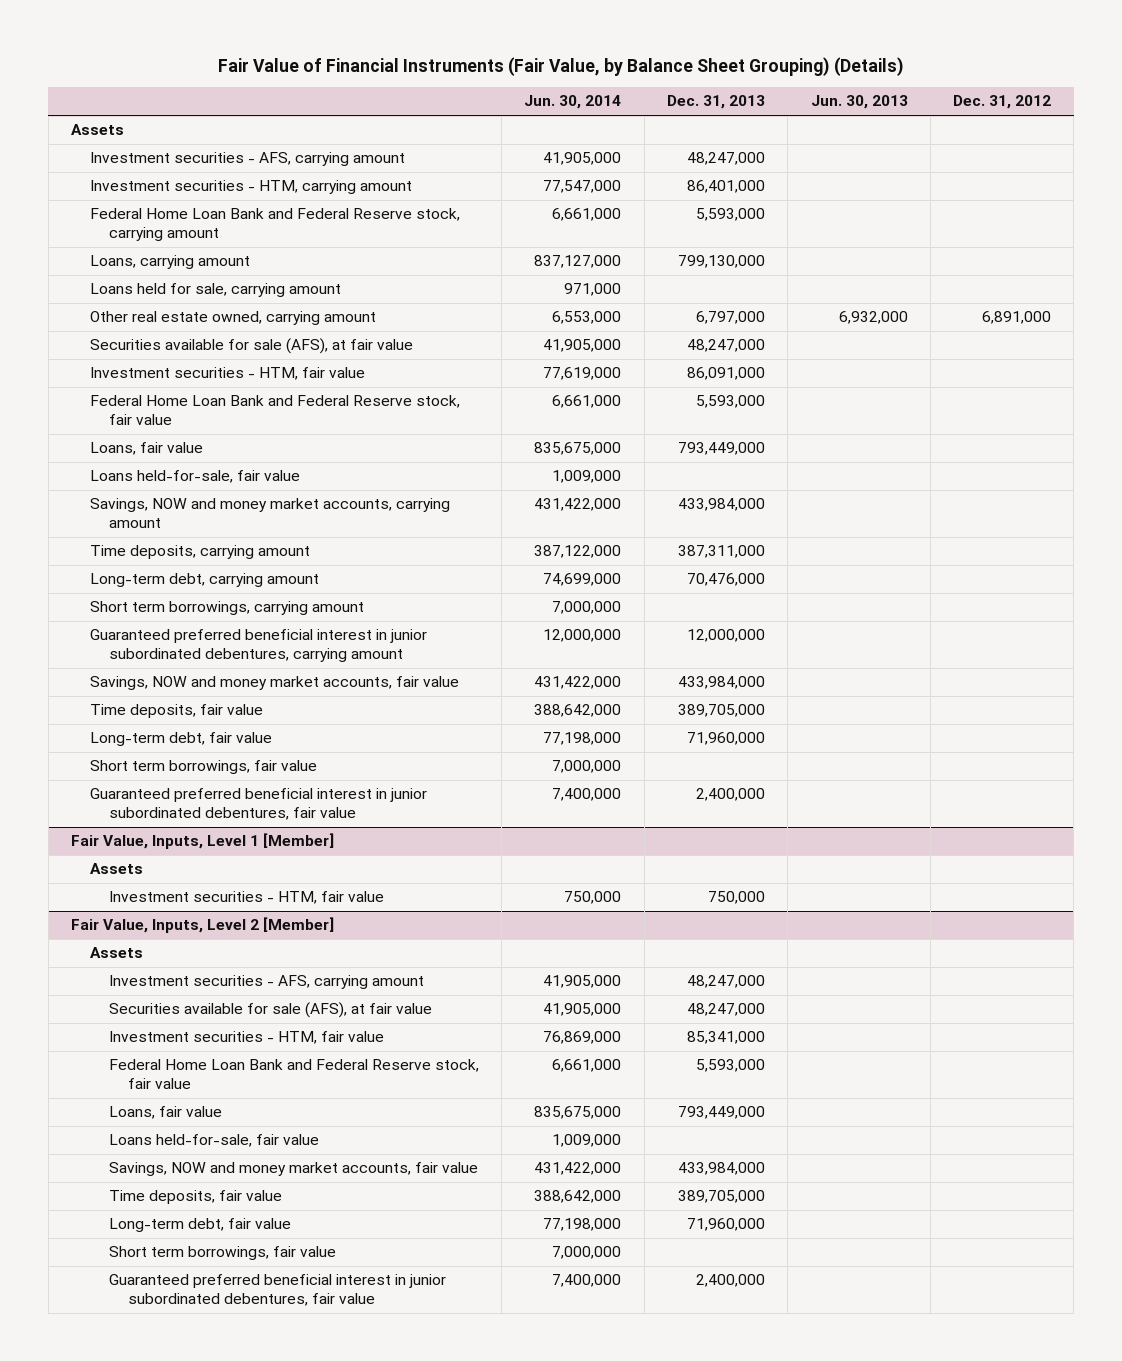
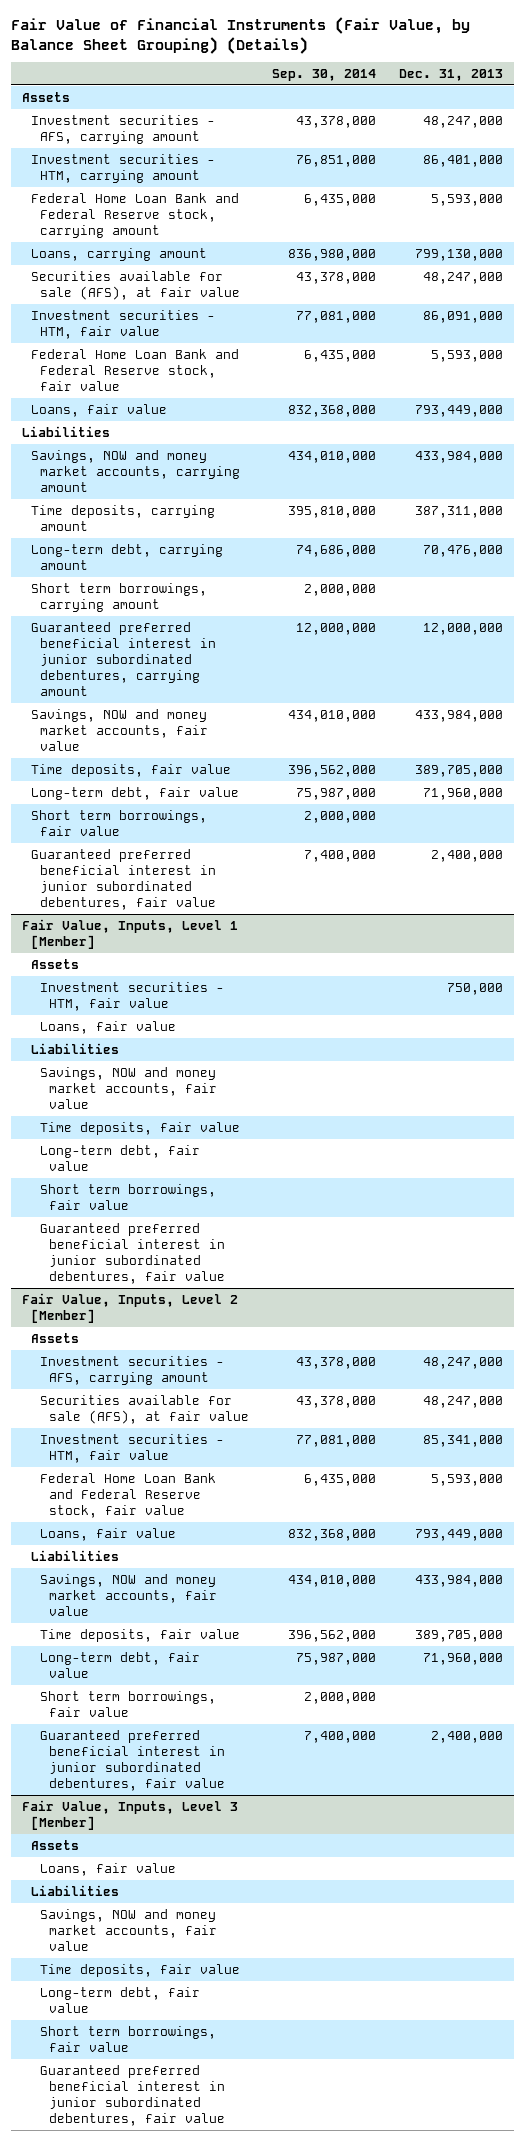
[524,95,622,110] Jun. 30, 2014 -> none
[810,95,908,110] Jun. 30, 2013 -> none
[953,95,1052,110] Dec. 31, 2012 -> none
none -> [271,68,376,81] Sep. 30, 2014
[89,283,341,298] Loans held for sale, carrying amount -> none
[89,311,376,326] Other real estate owned, carrying amount -> none
[89,470,300,484] Loans held-for-sale, fair value -> none
none -> [22,425,111,437] Liabilities
none -> [39,1020,176,1034] Loans, fair value
none -> [31,1042,120,1054] Liabilities
none -> [39,1066,217,1109] Savings, NOW and money market accounts, fair value
none -> [39,1121,240,1135] Time deposits, fair value
none -> [39,1144,200,1171] Long-term debt, fair value
none -> [39,1183,216,1210] Short term borrowings, fair value
none -> [39,1222,225,1285] Guaranteed preferred beneficial interest in junior subordinated debentures, fair value
[108,1134,319,1148] Loans held-for-sale, fair value -> none
none -> [31,1549,120,1561] Liabilities
none -> [22,1799,239,1830] Fair Value, Inputs, Level 3 [Member]
none -> [31,1839,80,1850] Assets
none -> [39,1862,176,1876] Loans, fair value
none -> [31,1884,120,1896] Liabilities
none -> [39,1908,217,1951] Savings, NOW and money market accounts, fair value
none -> [39,1963,240,1977] Time deposits, fair value
none -> [39,1986,200,2013] Long-term debt, fair value
none -> [39,2025,216,2052] Short term borrowings, fair value
none -> [39,2064,225,2127] Guaranteed preferred beneficial interest in junior subordinated debentures, fair value

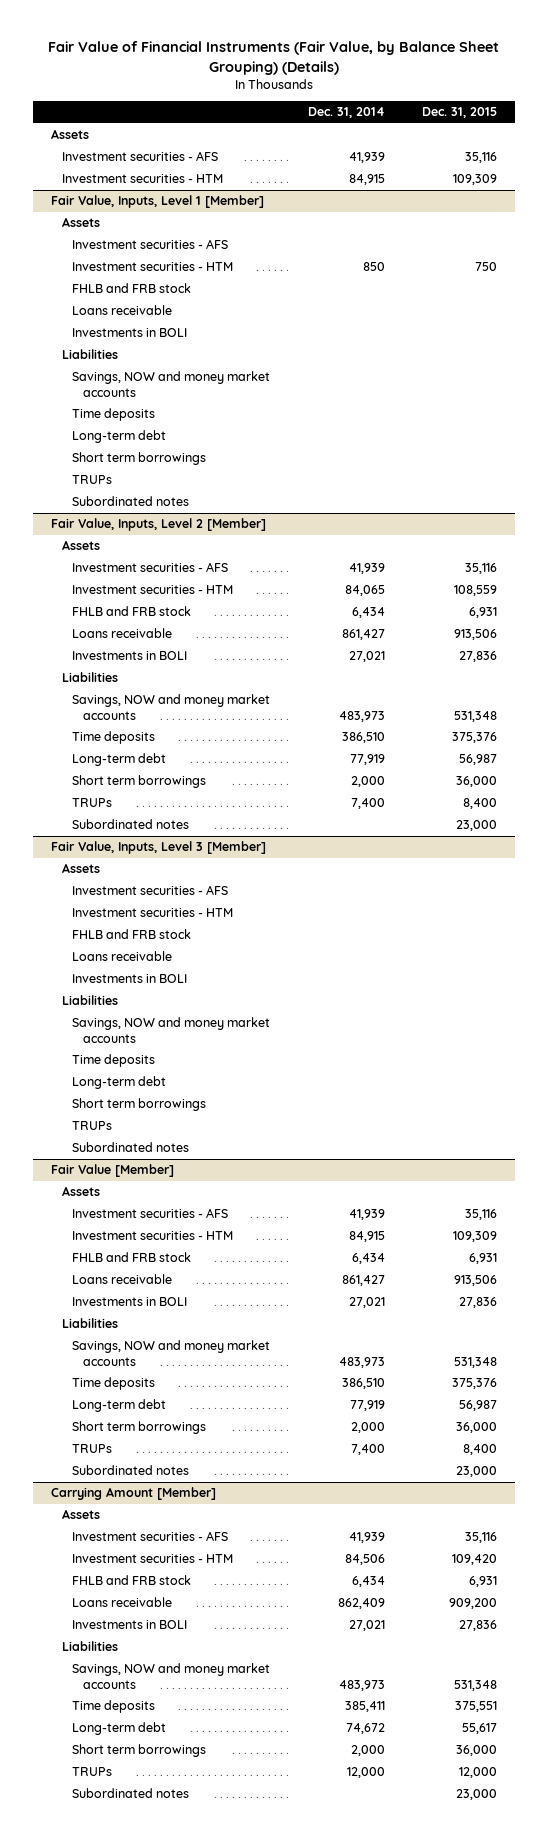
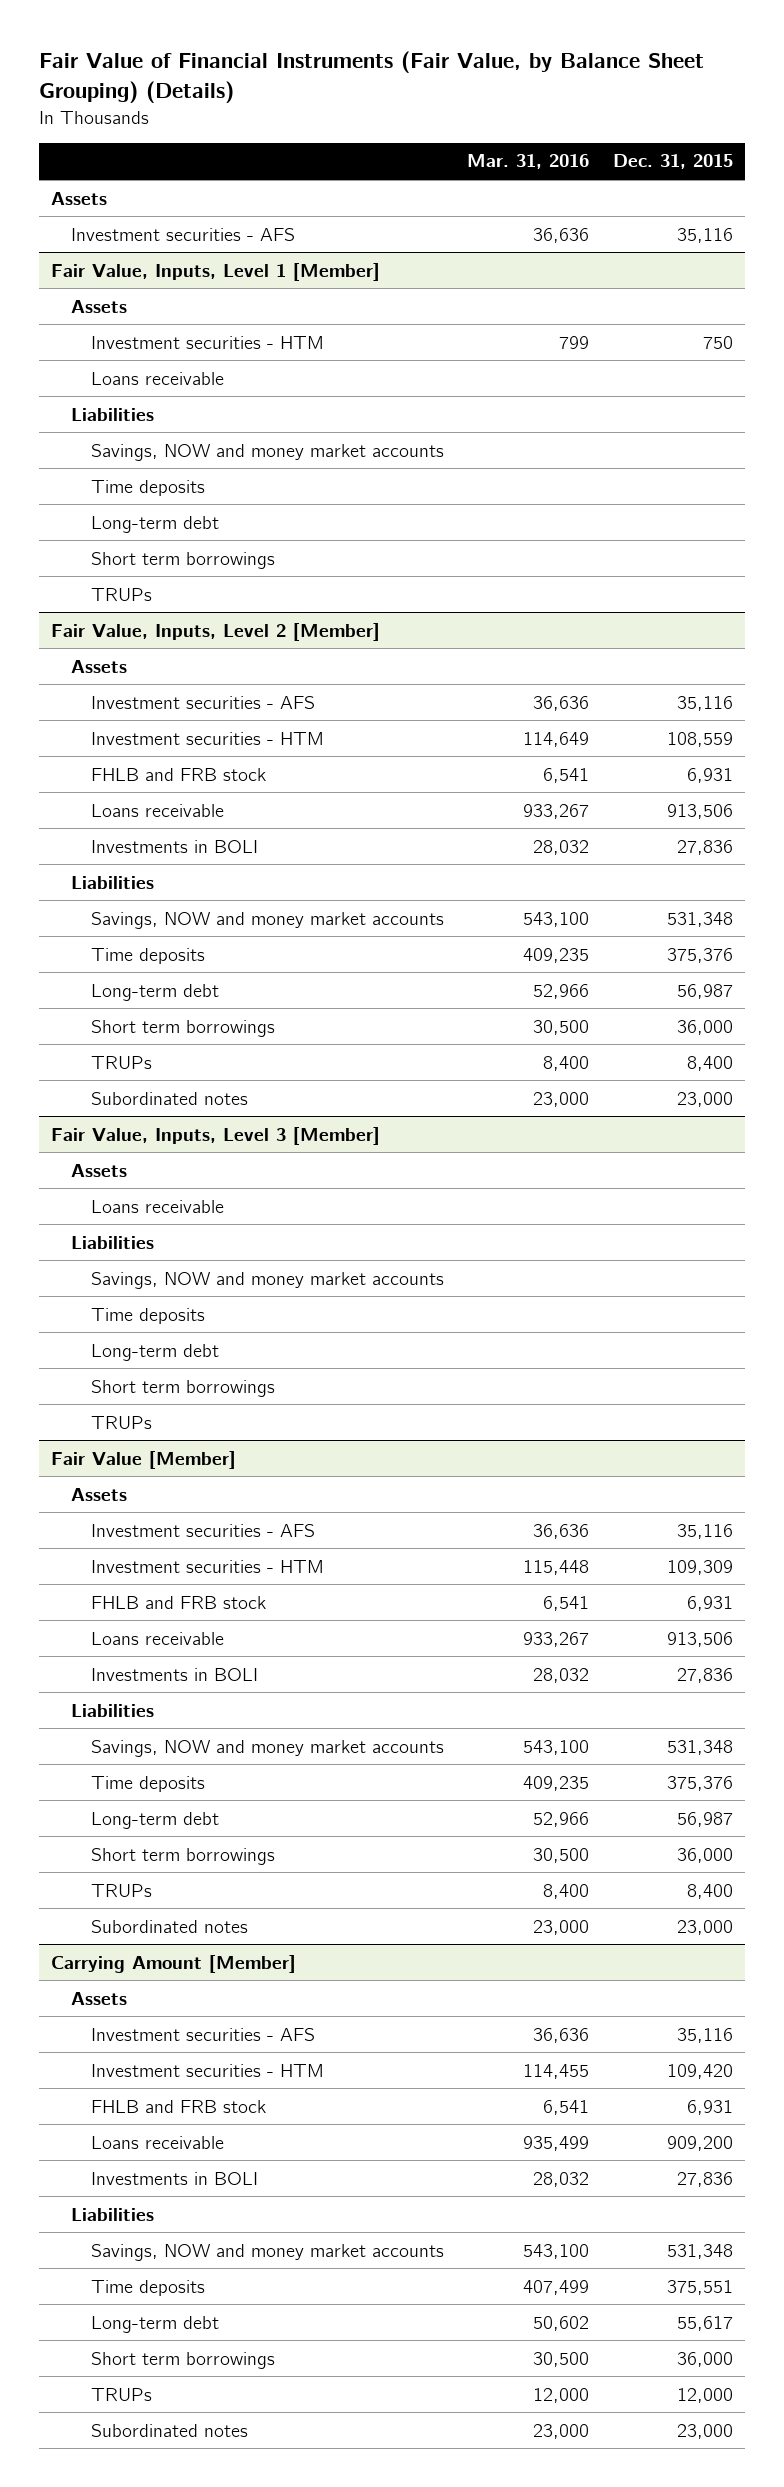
[307,107,385,119] Dec. 31, 2014 -> none
none -> [467,154,590,170] Mar. 31, 2016
[61,174,223,184] Investment securities - HTM -> none
[72,239,229,250] Investment securities - AFS -> none
[72,283,192,294] FHLB and FRB stock -> none
[72,328,188,338] Investments in BOLI -> none
[72,496,190,507] Subordinated notes -> none
[72,885,229,896] Investment securities - AFS -> none
[72,908,234,918] Investment securities - HTM -> none
[72,929,192,940] FHLB and FRB stock -> none
[72,974,188,984] Investments in BOLI -> none
[72,1142,190,1153] Subordinated notes -> none

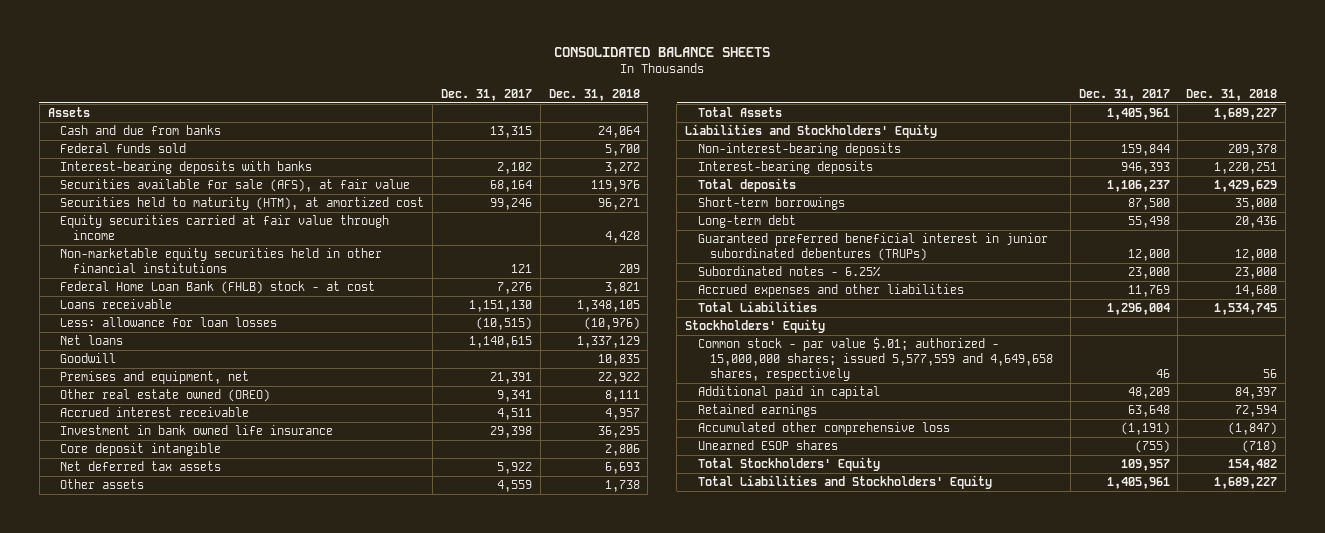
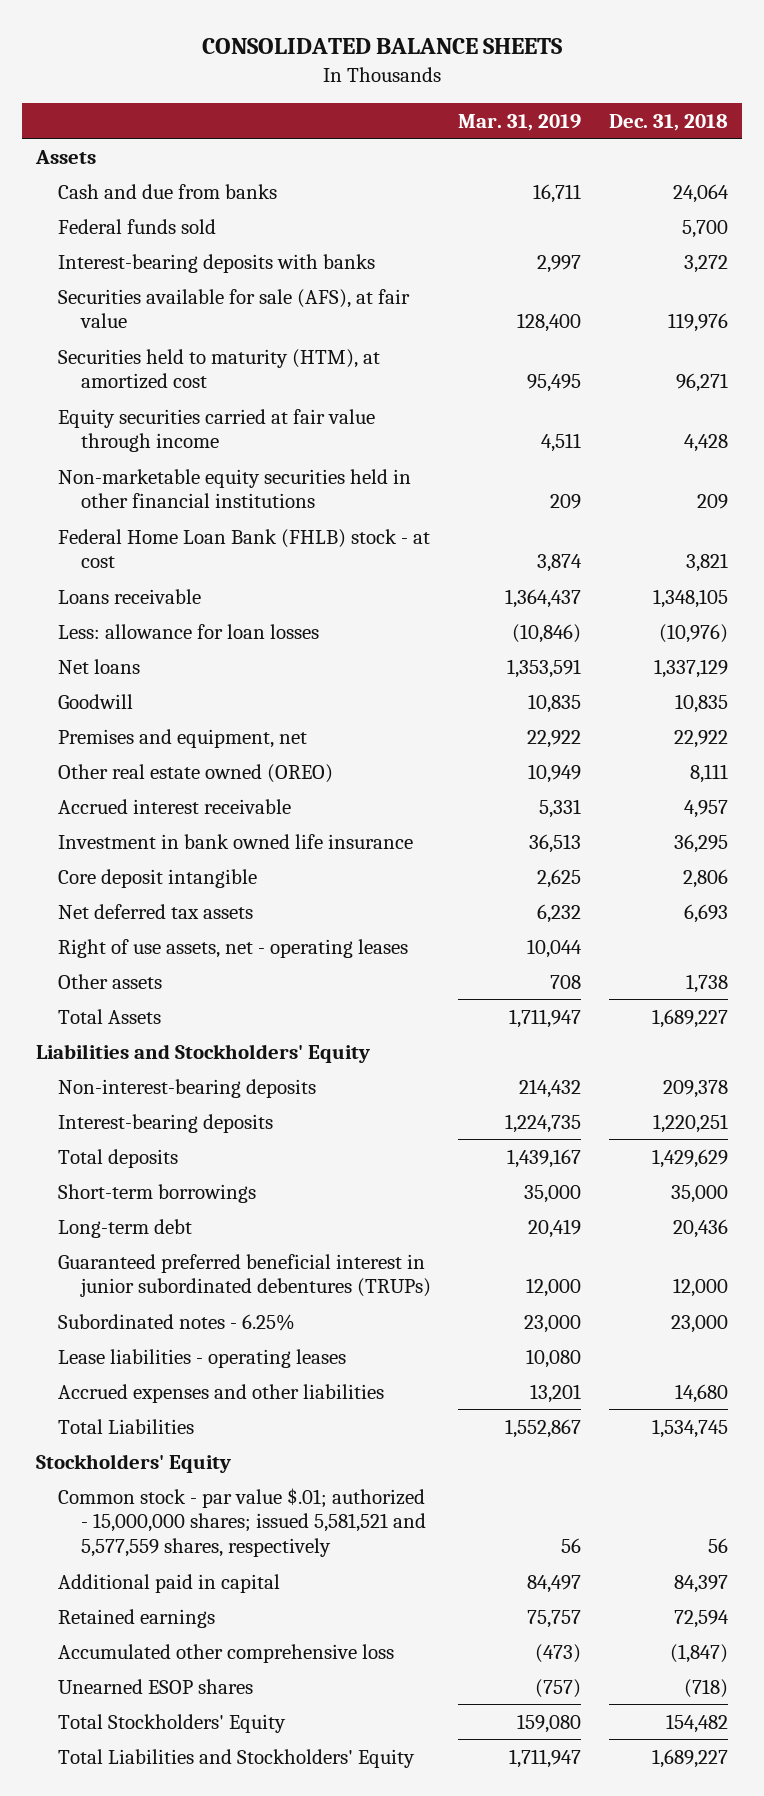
[440,88,532,101] Dec. 31, 2017 -> none
none -> [458,113,582,131] Mar. 31, 2019
none -> [58,938,409,958] Right of use assets, net - operating leases
none -> [58,1348,347,1368] Lease liabilities - operating leases
[697,337,1054,381] Common stock - par value $.01; authorized - 15,000,000 shares; issued 5,577,559 and 4,649,658 shares, respectively -> [58,1487,426,1558] Common stock - par value $.01; authorized - 15,000,000 shares; issued 5,581,521 and 5,577,559 shares, respectively

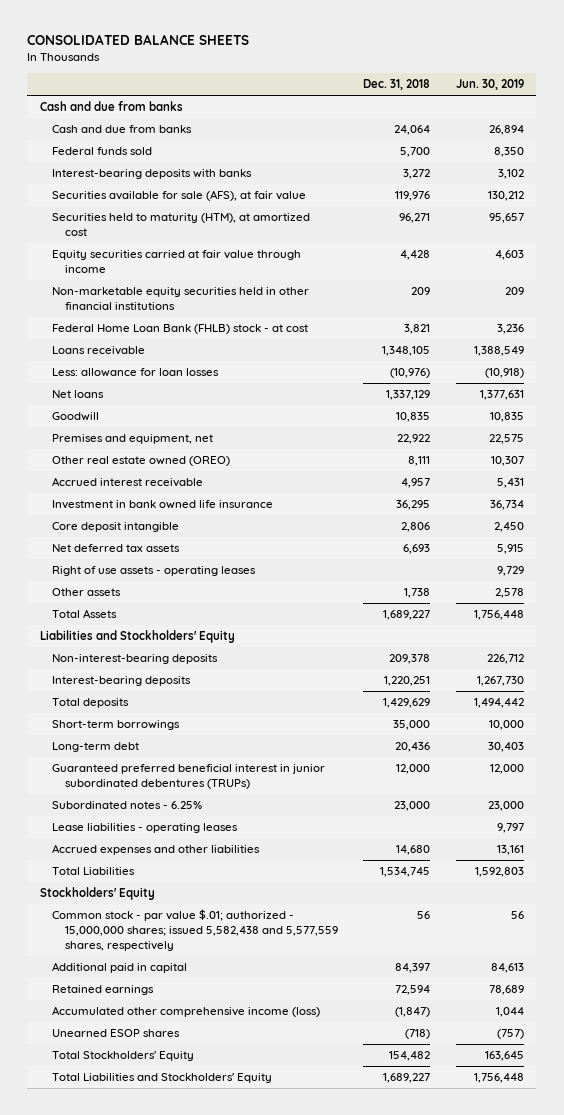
[458,113,582,131] Mar. 31, 2019 -> none
none -> [455,79,524,91] Jun. 30, 2019
[34,149,96,164] Assets -> [39,101,183,112] Cash and due from banks
[58,938,409,958] Right of use assets, net - operating leases -> [52,566,257,577] Right of use assets - operating leases
[58,1487,426,1558] Common stock - par value $.01; authorized - 15,000,000 shares; issued 5,581,521 and 5,577,559 shares, respectively -> [52,909,338,951] Common stock - par value $.01; authorized - 15,000,000 shares; issued 5,582,438 and 5,577,559 shares, respectively
[58,1643,395,1663] Accumulated other comprehensive loss -> [52,1006,321,1018] Accumulated other comprehensive income (loss)

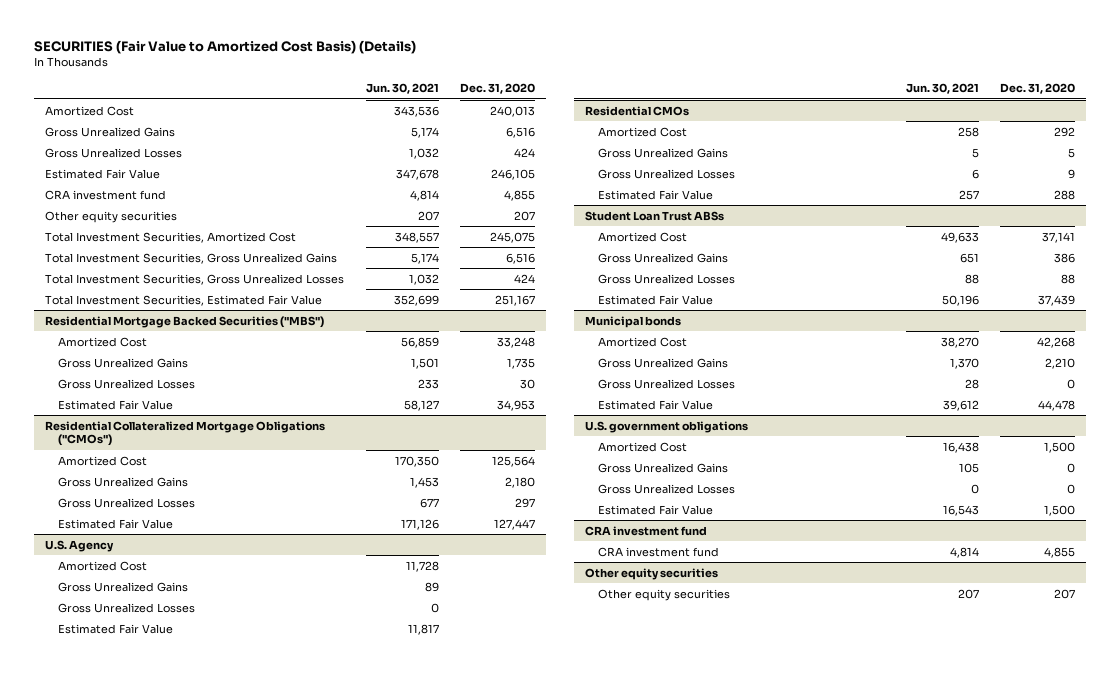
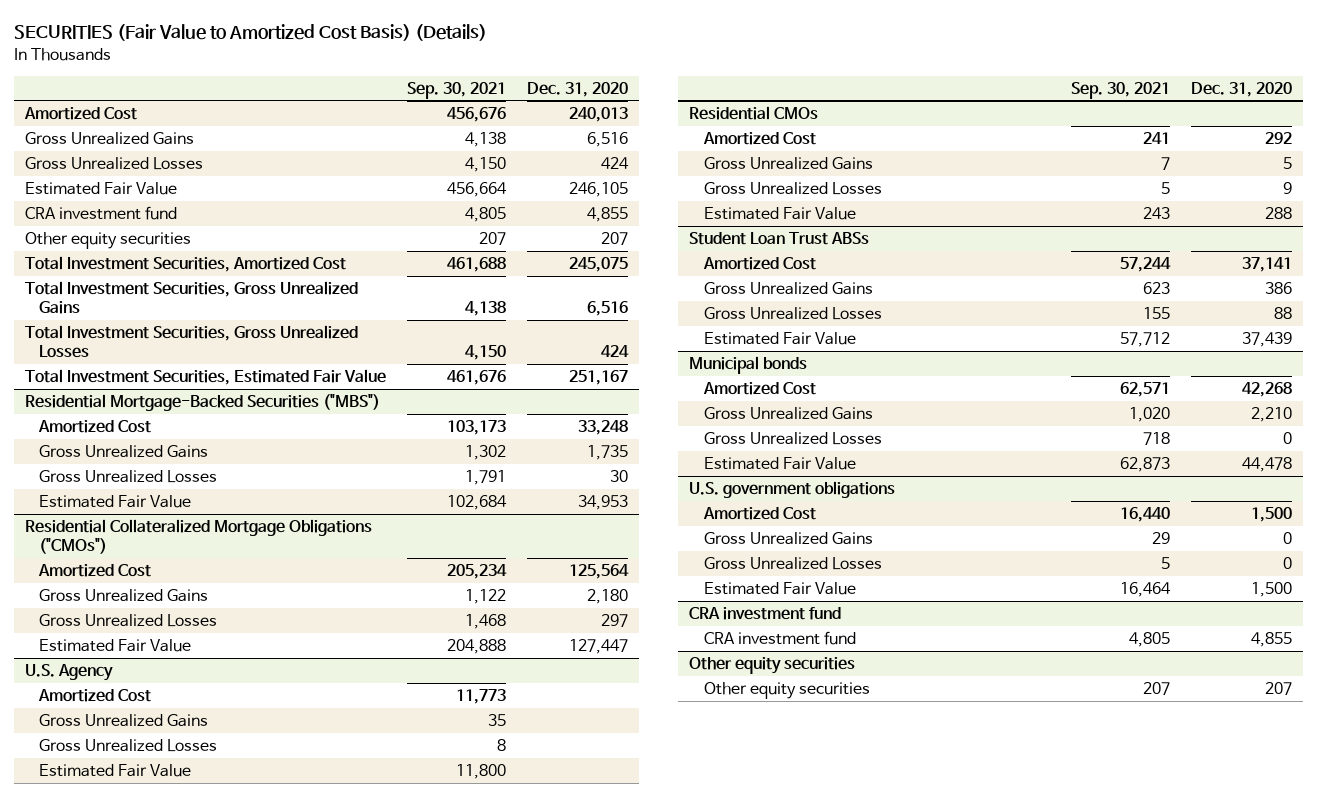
[365,83,439,95] Jun. 30, 2021 -> none
none -> [406,81,506,99] Sep. 30, 2021
[45,315,325,328] Residential Mortgage Backed Securities ("MBS") -> [24,393,380,411] Residential Mortgage-Backed Securities ("MBS")

